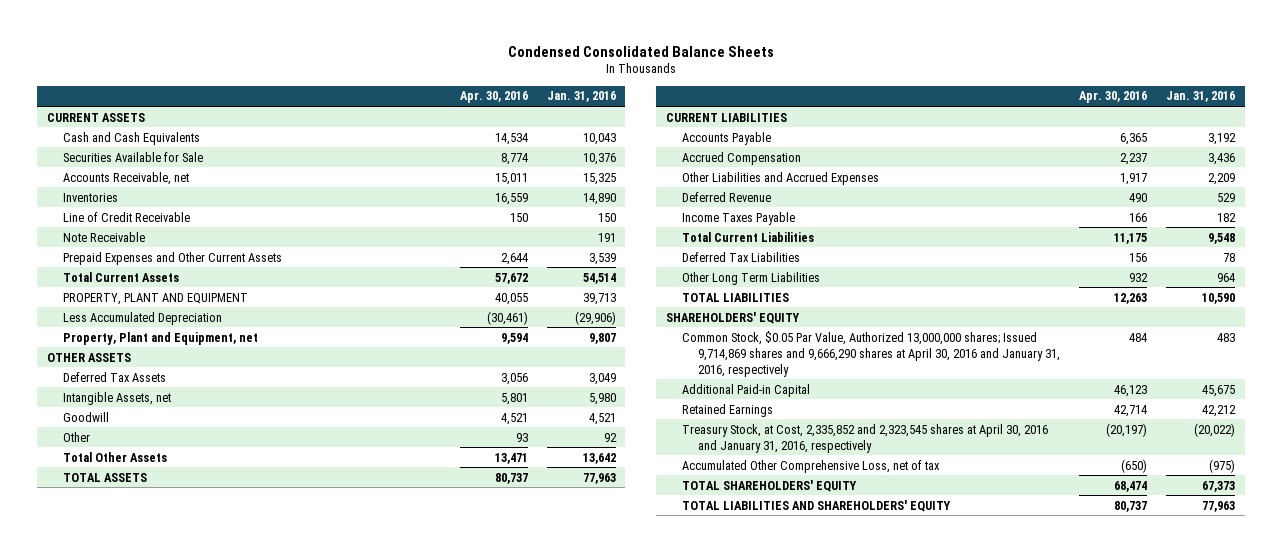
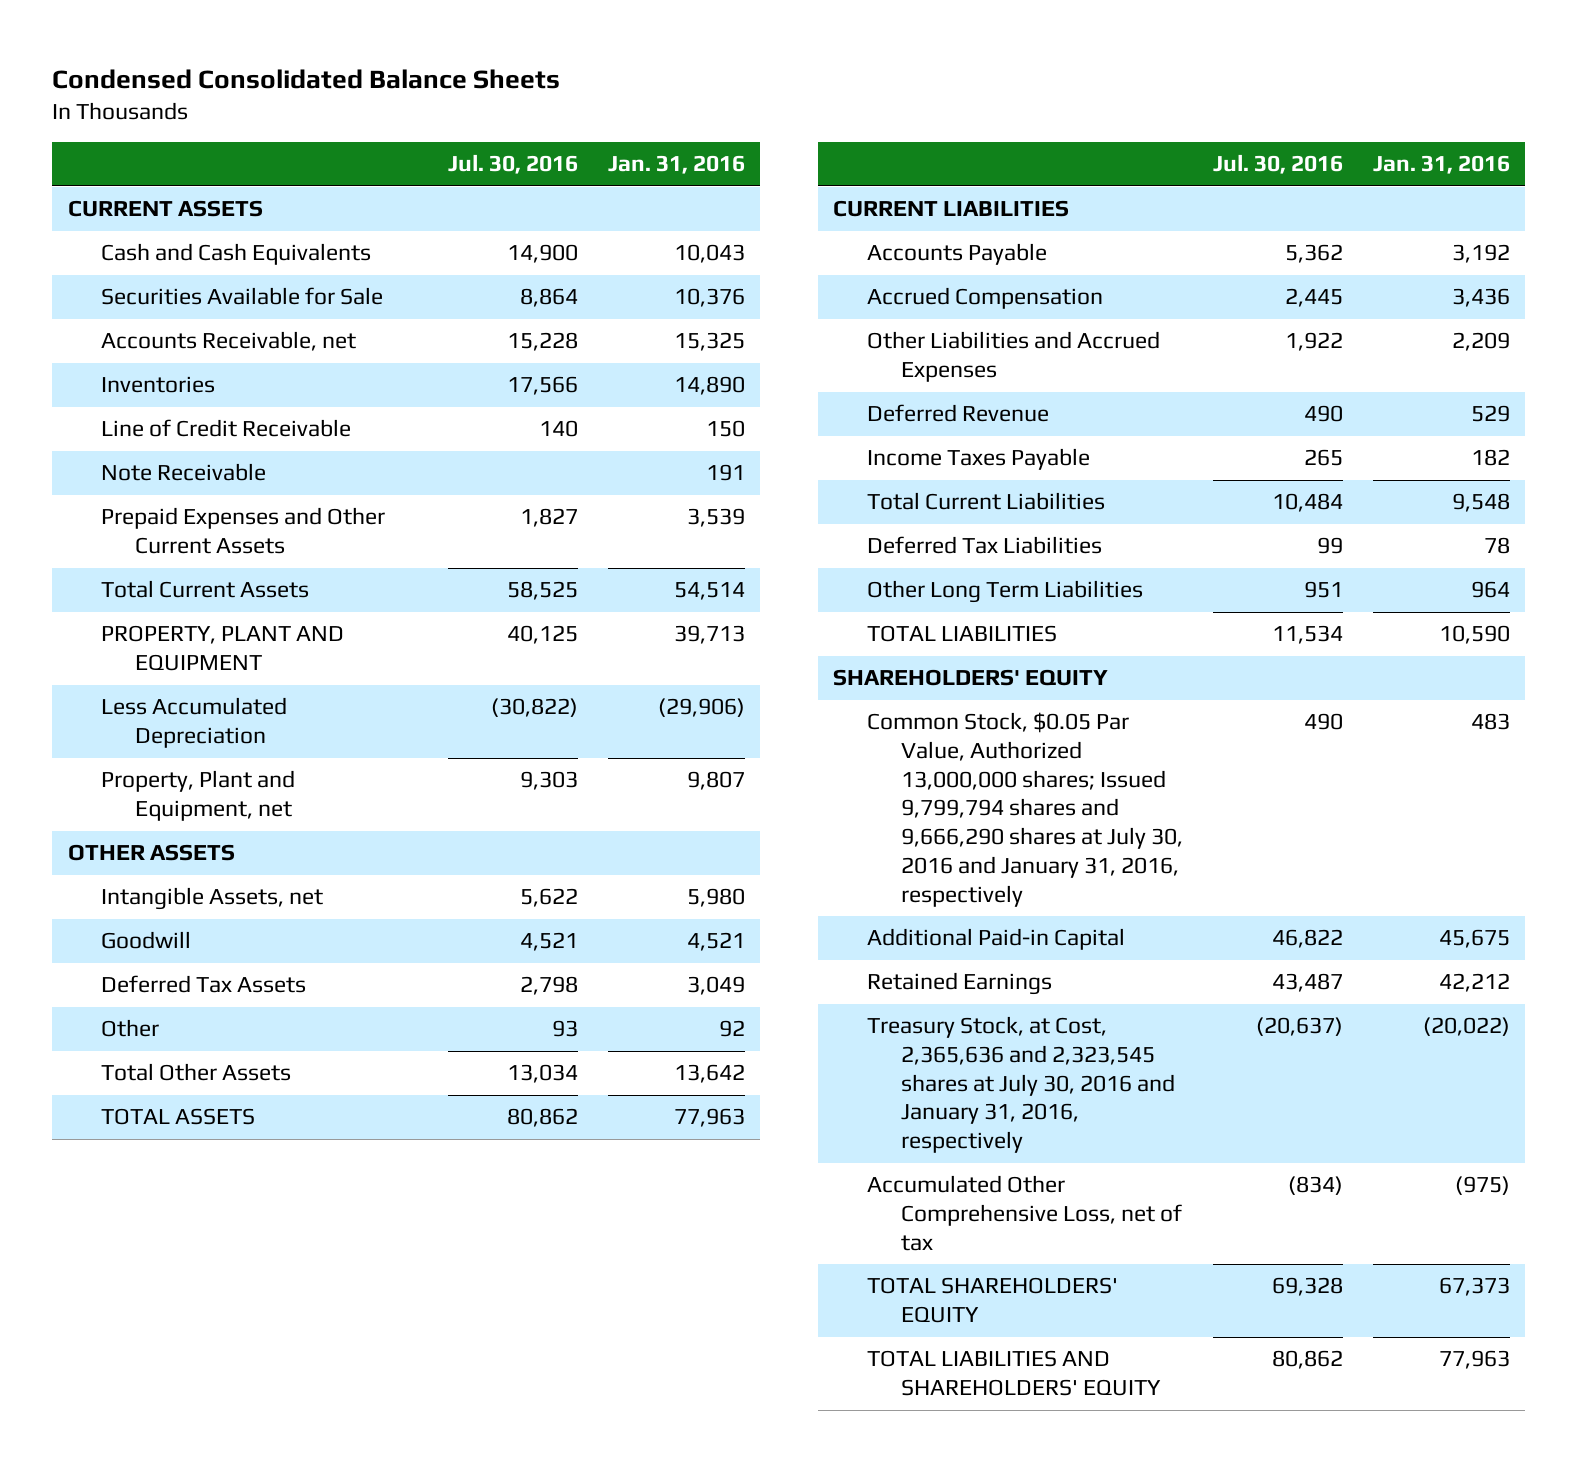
[459,91,528,104] Apr. 30, 2016 -> none
none -> [447,154,578,175] Jul. 30, 2016
[62,371,166,382] Deferred Tax Assets -> [101,975,307,994] Deferred Tax Assets
[681,330,1060,377] Common Stock, $0.05 Par Value, Authorized 13,000,000 shares; Issued 9,714,869 shares and 9,666,290 shares at April 30, 2016 and January 31, 2016, respectively -> [866,712,1183,907] Common Stock, $0.05 Par Value, Authorized 13,000,000 shares; Issued 9,799,794 shares and 9,666,290 shares at July 30, 2016 and January 31, 2016, respectively
[681,423,1048,453] Treasury Stock, at Cost, 2,335,852 and 2,323,545 shares at April 30, 2016 and January 31, 2016, respectively -> [866,1016,1175,1154] Treasury Stock, at Cost, 2,365,636 and 2,323,545 shares at July 30, 2016 and January 31, 2016, respectively

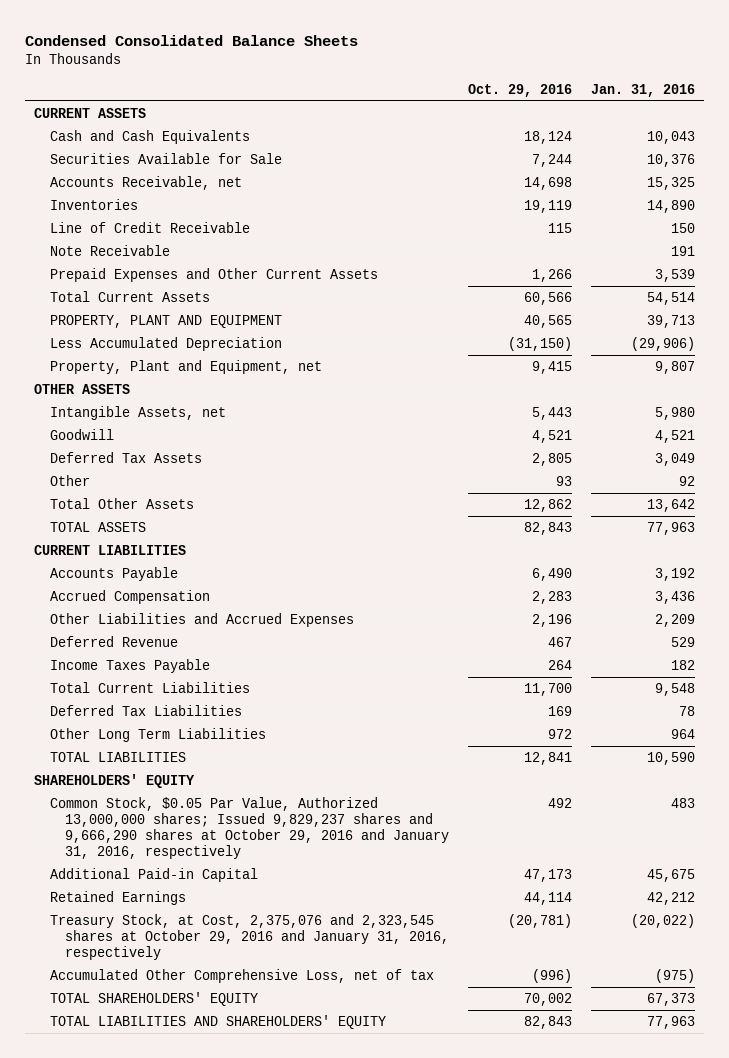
[447,154,578,175] Jul. 30, 2016 -> none
none -> [467,83,572,97] Oct. 29, 2016
[866,712,1183,907] Common Stock, $0.05 Par Value, Authorized 13,000,000 shares; Issued 9,799,794 shares and 9,666,290 shares at July 30, 2016 and January 31, 2016, respectively -> [49,797,449,860] Common Stock, $0.05 Par Value, Authorized 13,000,000 shares; Issued 9,829,237 shares and 9,666,290 shares at October 29, 2016 and January 31, 2016, respectively
[866,1016,1175,1154] Treasury Stock, at Cost, 2,365,636 and 2,323,545 shares at July 30, 2016 and January 31, 2016, respectively -> [49,914,449,961] Treasury Stock, at Cost, 2,375,076 and 2,323,545 shares at October 29, 2016 and January 31, 2016, respectively

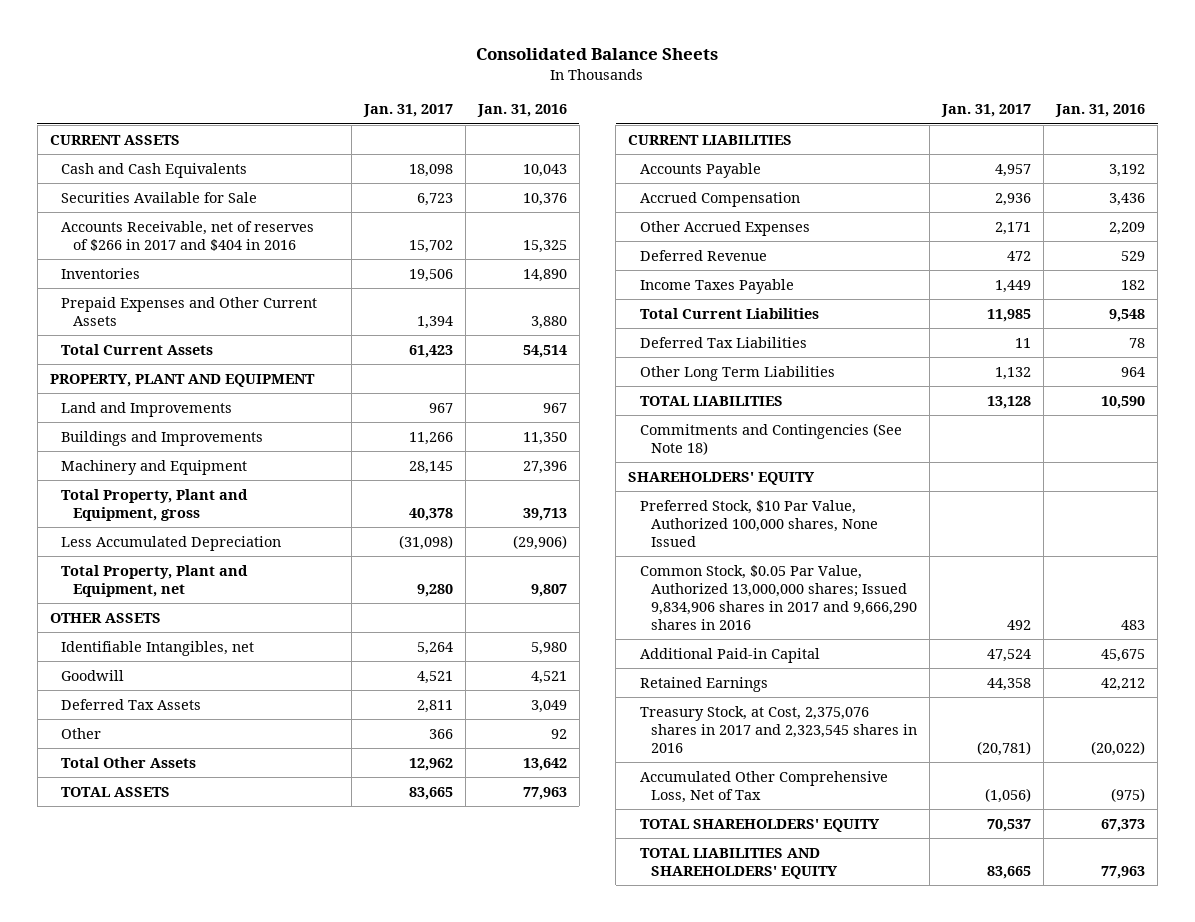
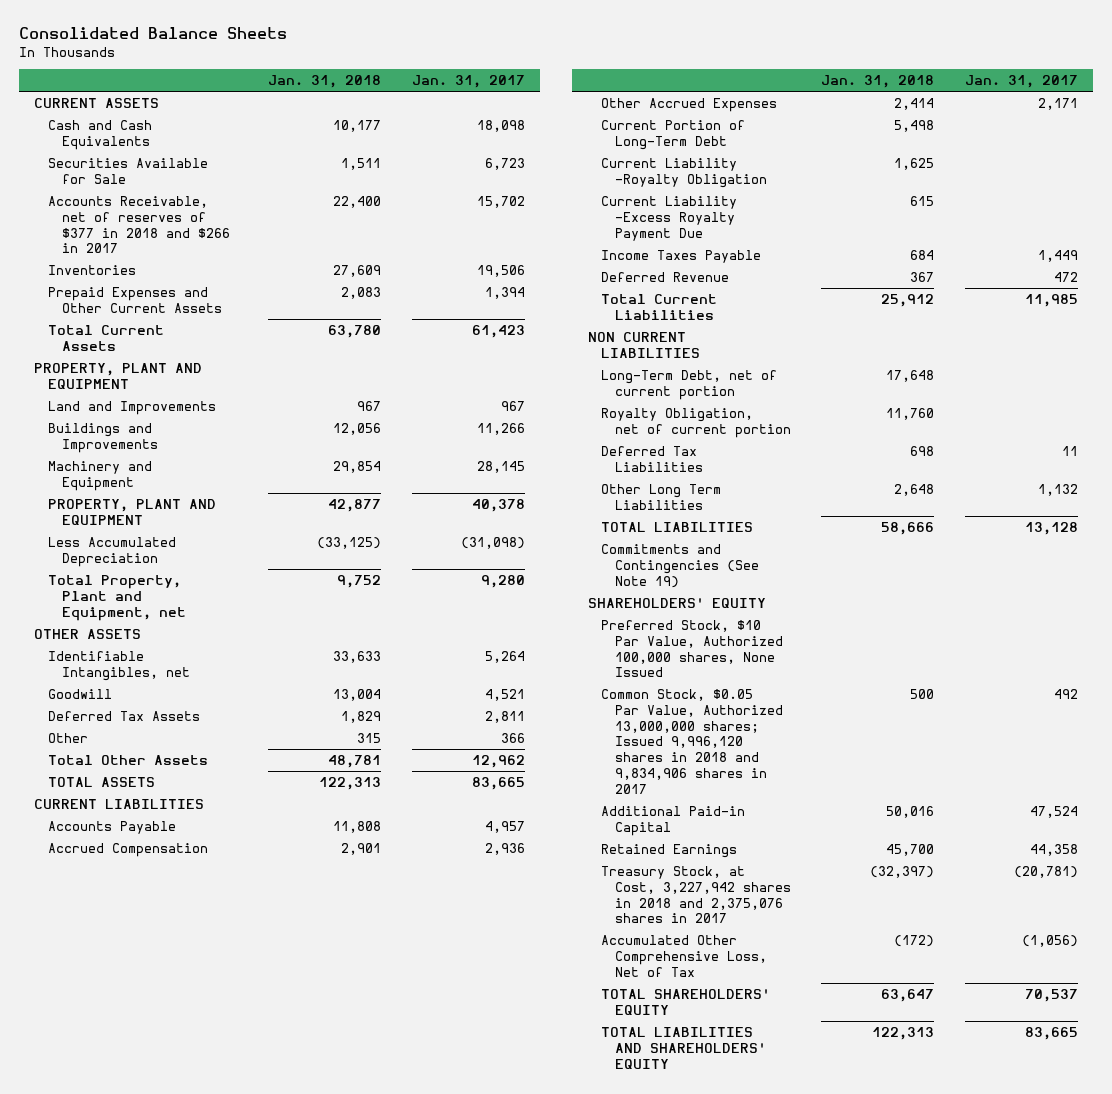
[476,104,567,118] Jan. 31, 2016 -> none
none -> [268,75,382,89] Jan. 31, 2018
[61,220,315,251] Accounts Receivable, net of reserves of $266 in 2017 and $404 in 2016 -> [47,195,230,254] Accounts Receivable, net of reserves of $377 in 2018 and $266 in 2017
[61,488,249,521] Total Property, Plant and Equipment, gross -> [47,498,216,525] PROPERTY, PLANT AND EQUIPMENT
none -> [601,119,746,150] Current Portion of Long-Term Debt
none -> [601,157,767,188] Current Liability -Royalty Obligation
none -> [601,195,738,241] Current Liability -Excess Royalty Payment Due
[639,249,767,261] Deferred Revenue -> [601,271,730,282] Deferred Revenue
none -> [587,331,701,358] NON CURRENT LIABILITIES
none -> [601,369,778,400] Long-Term Debt, net of current portion
none -> [601,407,791,438] Royalty Obligation, net of current portion
[639,422,902,455] Commitments and Contingencies (See Note 18) -> [601,543,759,588] Commitments and Contingencies (See Note 19)
[639,564,918,631] Common Stock, $0.05 Par Value, Authorized 13,000,000 shares; Issued 9,834,906 shares in 2017 and 9,666,290 shares in 2016 -> [601,688,783,795] Common Stock, $0.05 Par Value, Authorized 13,000,000 shares; Issued 9,996,120 shares in 2018 and 9,834,906 shares in 2017
[639,705,918,753] Treasury Stock, at Cost, 2,375,076 shares in 2017 and 2,323,545 shares in 2016 -> [601,865,791,924] Treasury Stock, at Cost, 3,227,942 shares in 2018 and 2,375,076 shares in 2017

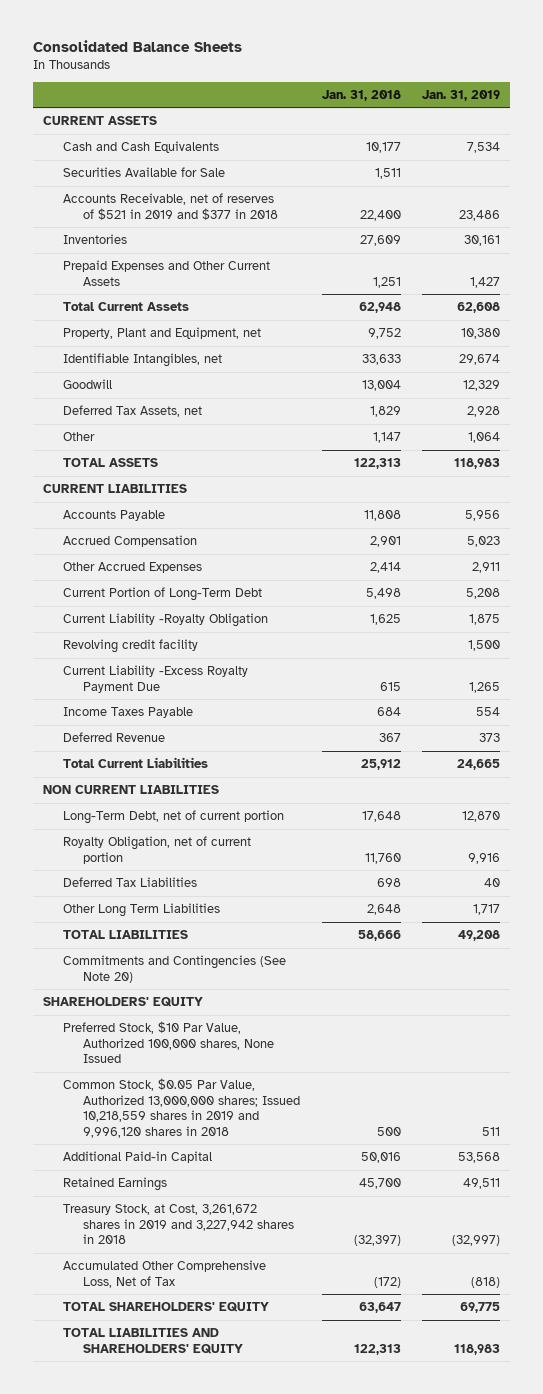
[411,75,525,89] Jan. 31, 2017 -> none
none -> [421,89,500,101] Jan. 31, 2019
[47,195,230,254] Accounts Receivable, net of reserves of $377 in 2018 and $266 in 2017 -> [63,193,279,220] Accounts Receivable, net of reserves of $521 in 2019 and $377 in 2018
[34,362,203,389] PROPERTY, PLANT AND EQUIPMENT -> none
[47,400,216,415] Land and Improvements -> none
[47,422,158,453] Buildings and Improvements -> none
[47,460,152,491] Machinery and Equipment -> none
[47,498,216,525] PROPERTY, PLANT AND EQUIPMENT -> none
[47,536,176,567] Less Accumulated Depreciation -> none
[34,628,142,639] OTHER ASSETS -> none
[341,286,382,299] 2,083 -> [372,276,401,288] 1,251
[328,324,382,338] 63,780 -> [358,302,401,314] 62,948
[47,574,186,621] Total Property, Plant and Equipment, net -> [63,327,262,340] Property, Plant and Equipment, net
[47,754,208,765] Total Other Assets -> none
[47,710,200,721] Deferred Tax Assets -> [63,405,203,418] Deferred Tax Assets, net
[357,732,382,743] 315 -> [372,432,401,444] 1,147
none -> [63,639,199,654] Revolving credit facility
[601,543,759,588] Commitments and Contingencies (See Note 19) -> [63,955,287,983] Commitments and Contingencies (See Note 20)
[601,688,783,795] Common Stock, $0.05 Par Value, Authorized 13,000,000 shares; Issued 9,996,120 shares in 2018 and 9,834,906 shares in 2017 -> [63,1078,301,1138] Common Stock, $0.05 Par Value, Authorized 13,000,000 shares; Issued 10,218,559 shares in 2019 and 9,996,120 shares in 2018
[601,865,791,924] Treasury Stock, at Cost, 3,227,942 shares in 2018 and 2,375,076 shares in 2017 -> [63,1204,295,1245] Treasury Stock, at Cost, 3,261,672 shares in 2019 and 3,227,942 shares in 2018

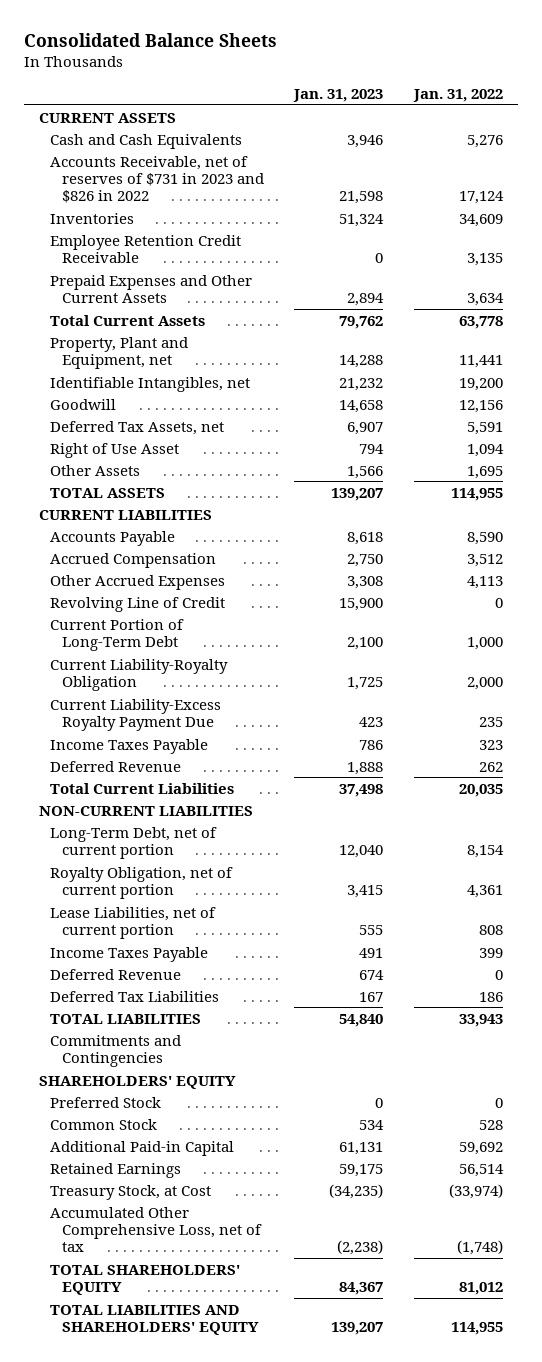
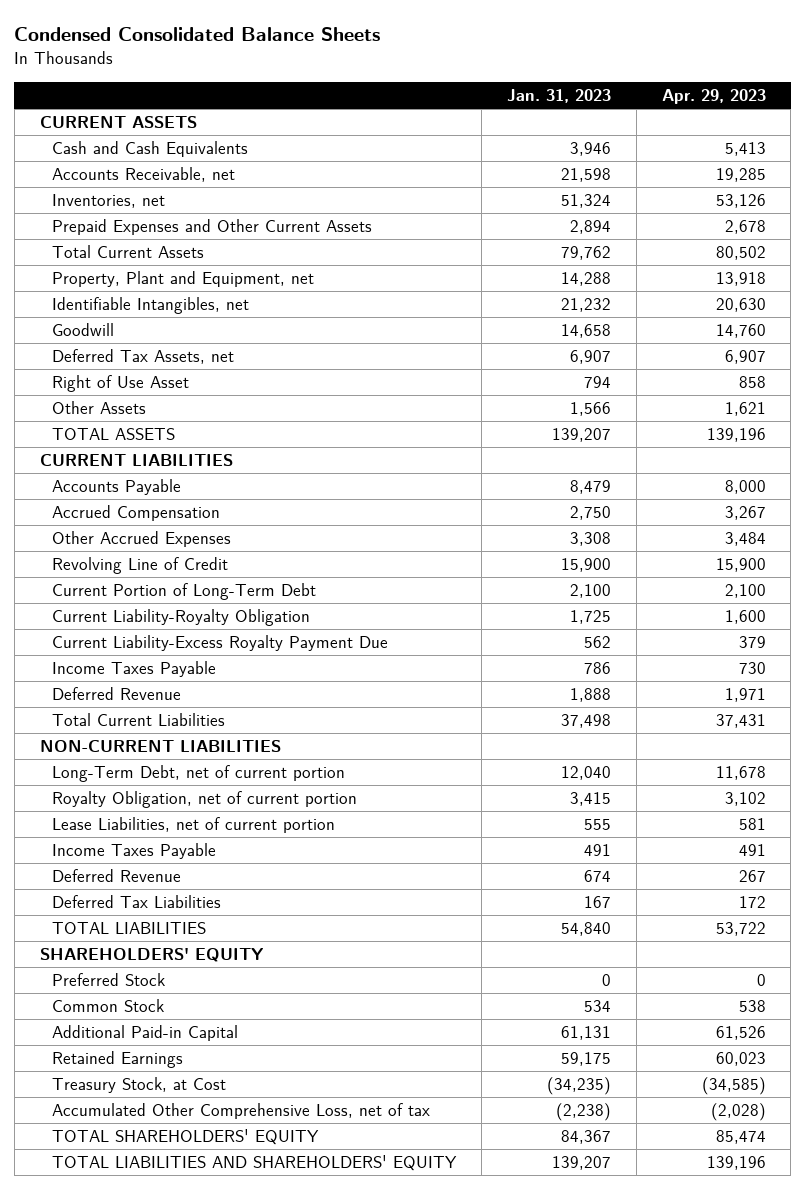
[23,33,277,48] Consolidated Balance Sheets -> [14,27,381,42] Condensed Consolidated Balance Sheets
[412,88,503,102] Jan. 31, 2022 -> none
none -> [661,88,766,104] Apr. 29, 2023
[50,234,242,263] Employee Retention Credit Receivable -> none
[50,155,264,204] Accounts Receivable, net of reserves of $731 in 2023 and $826 in 2022 -> [52,167,236,183] Accounts Receivable, net
[50,212,135,224] Inventories -> [52,194,166,209] Inventories, net
[347,531,384,545] 8,618 -> [569,480,611,495] 8,479
[359,716,384,727] 423 -> [583,636,611,649] 562
[50,1034,182,1067] Commitments and Contingencies -> none

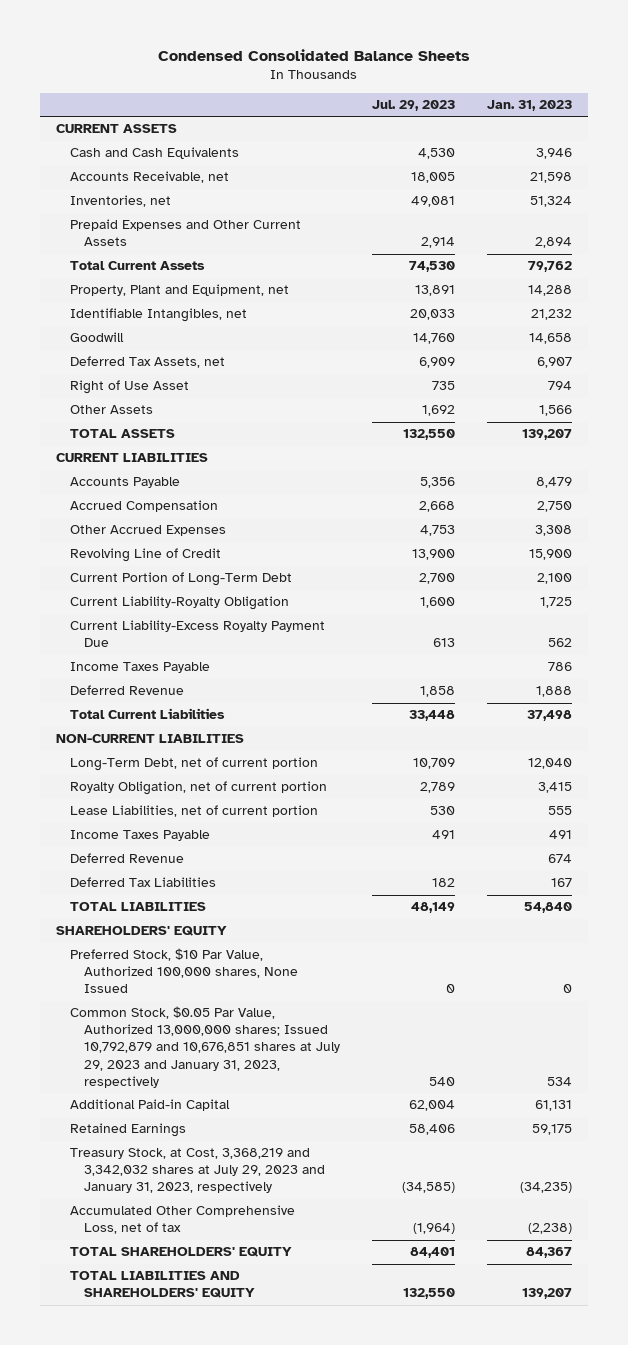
[661,88,766,104] Apr. 29, 2023 -> none
none -> [371,99,455,111] Jul. 29, 2023
[52,973,166,987] Preferred Stock -> [70,948,298,994] Preferred Stock, $10 Par Value, Authorized 100,000 shares, None Issued
[52,999,165,1013] Common Stock -> [70,1006,340,1088] Common Stock, $0.05 Par Value, Authorized 13,000,000 shares; Issued 10,792,879 and 10,676,851 shares at July 29, 2023 and January 31, 2023, respectively
[52,1077,227,1094] Treasury Stock, at Cost -> [70,1148,325,1194] Treasury Stock, at Cost, 3,368,219 and 3,342,032 shares at July 29, 2023 and January 31, 2023, respectively

